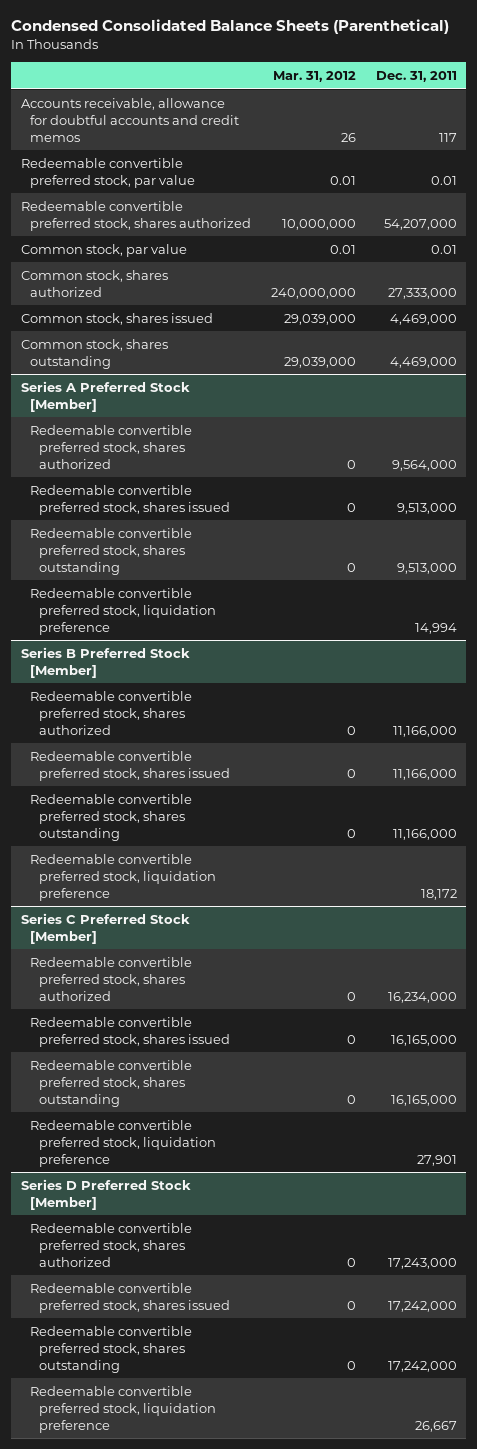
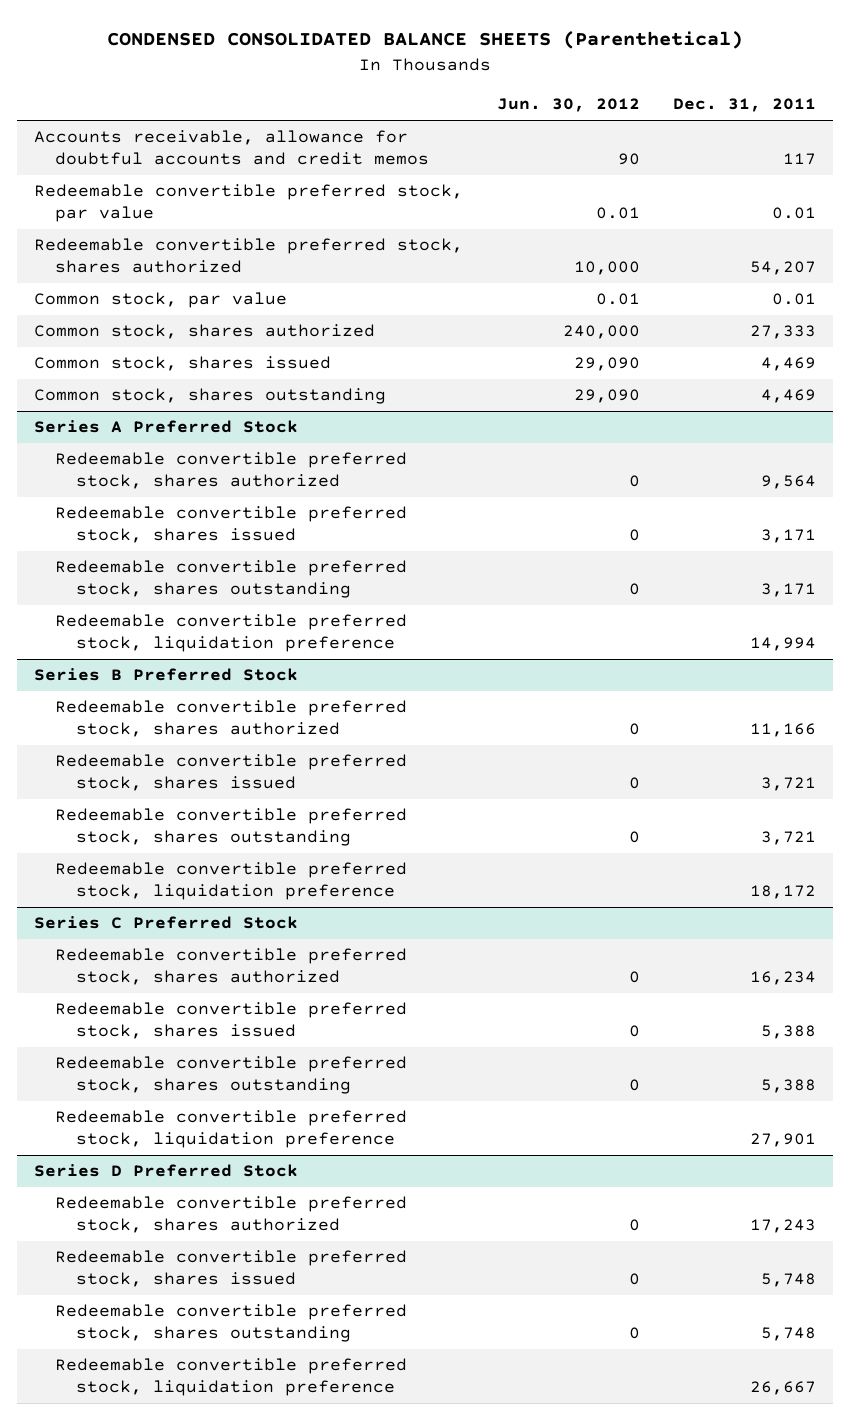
[10,19,449,35] Condensed Consolidated Balance Sheets (Parenthetical) -> [107,31,744,50] CONDENSED CONSOLIDATED BALANCE SHEETS (Parenthetical)
[272,70,356,82] Mar. 31, 2012 -> none
none -> [496,98,640,113] Jun. 30, 2012
[383,218,457,230] 54,207,000 -> [749,260,816,275] 54,207
[387,287,457,299] 27,333,000 -> [749,325,816,340] 27,333
[389,313,457,325] 4,469,000 -> [760,357,816,372] 4,469
[389,356,457,368] 4,469,000 -> [760,389,816,404] 4,469
[20,380,190,412] Series A Preferred Stock [Member] -> [34,420,299,434] Series A Preferred Stock
[391,459,457,471] 9,564,000 -> [760,474,816,489] 9,564
[396,502,457,514] 9,513,000 -> [760,528,816,543] 3,171
[396,562,457,574] 9,513,000 -> [760,582,816,597] 3,171
[20,646,190,678] Series B Preferred Stock [Member] -> [34,668,299,682] Series B Preferred Stock
[392,725,457,737] 11,166,000 -> [749,722,816,737] 11,166
[392,768,457,780] 11,166,000 -> [760,776,816,791] 3,721
[392,828,457,840] 11,166,000 -> [760,830,816,845] 3,721
[20,912,190,944] Series C Preferred Stock [Member] -> [34,916,299,930] Series C Preferred Stock
[387,991,457,1003] 16,234,000 -> [749,970,816,985] 16,234
[390,1034,457,1046] 16,165,000 -> [760,1024,816,1039] 5,388
[390,1094,457,1106] 16,165,000 -> [760,1078,816,1093] 5,388
[20,1178,191,1210] Series D Preferred Stock [Member] -> [34,1164,299,1178] Series D Preferred Stock
[387,1257,457,1269] 17,243,000 -> [749,1218,816,1233] 17,243
[387,1300,457,1312] 17,242,000 -> [760,1272,816,1287] 5,748
[387,1360,457,1372] 17,242,000 -> [760,1326,816,1341] 5,748

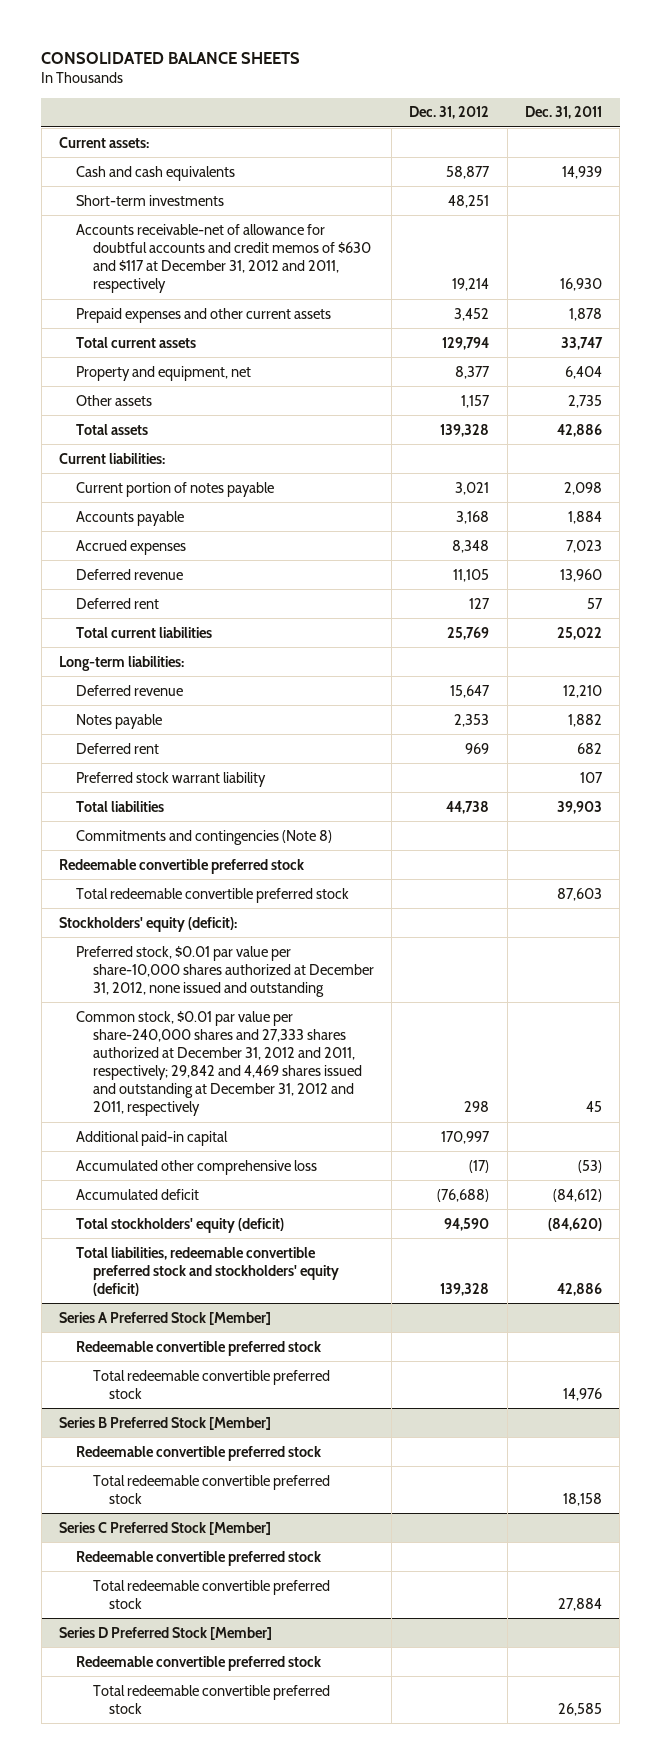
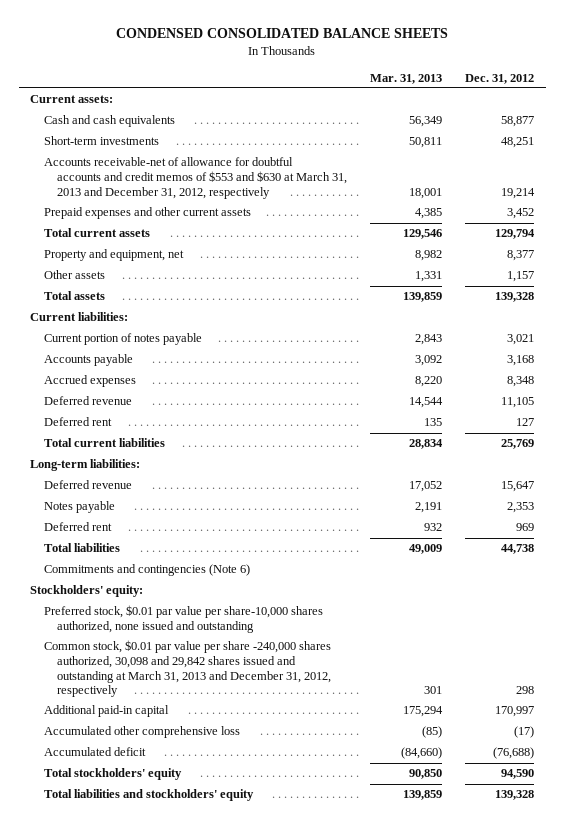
[41,51,301,64] CONSOLIDATED BALANCE SHEETS -> [116,28,449,39] CONDENSED CONSOLIDATED BALANCE SHEETS
[525,106,603,120] Dec. 31, 2011 -> none
none -> [370,73,443,84] Mar. 31, 2013
[75,223,371,294] Accounts receivable-net of allowance for doubtful accounts and credit memos of $630 and $117 at December 31, 2012 and 2011, respectively -> [43,157,348,199] Accounts receivable-net of allowance for doubtful accounts and credit memos of $553 and $630 at March 31, 2013 and December 31, 2012, respectively
[75,771,266,787] Preferred stock warrant liability -> none
[59,858,305,874] Redeemable convertible preferred stock -> none
[75,887,349,903] Total redeemable convertible preferred stock -> none
[75,829,332,845] Commitments and contingencies (Note 8) -> [43,564,250,577] Commitments and contingencies (Note 6)
[59,916,238,932] Stockholders' equity (deficit): -> [30,585,144,598] Stockholders' equity:
[75,945,374,997] Preferred stock, $0.01 par value per share-10,000 shares authorized at December 31, 2012, none issued and outstanding -> [43,605,323,633] Preferred stock, $0.01 par value per share-10,000 shares authorized, none issued and outstanding
[75,1010,362,1117] Common stock, $0.01 par value per share-240,000 shares and 27,333 shares authorized at December 31, 2012 and 2011, respectively; 29,842 and 4,469 shares issued and outstanding at December 31, 2012 and 2011, respectively -> [43,640,332,698] Common stock, $0.01 par value per share -240,000 shares authorized, 30,098 and 29,842 shares issued and outstanding at March 31, 2013 and December 31, 2012, respectively
[59,1311,272,1325] Series A Preferred Stock [Member] -> none
[75,1340,321,1356] Redeemable convertible preferred stock -> none
[92,1369,330,1399] Total redeemable convertible preferred stock -> none
[59,1416,272,1430] Series B Preferred Stock [Member] -> none
[75,1445,321,1461] Redeemable convertible preferred stock -> none
[92,1474,330,1504] Total redeemable convertible preferred stock -> none
[59,1521,272,1535] Series C Preferred Stock [Member] -> none
[75,1550,321,1566] Redeemable convertible preferred stock -> none
[92,1579,330,1609] Total redeemable convertible preferred stock -> none
[59,1626,273,1640] Series D Preferred Stock [Member] -> none
[75,1655,321,1671] Redeemable convertible preferred stock -> none
[92,1684,330,1714] Total redeemable convertible preferred stock -> none
[75,1217,284,1233] Total stockholders' equity (deficit) -> [43,768,182,781] Total stockholders' equity
[75,1246,339,1296] Total liabilities, redeemable convertible preferred stock and stockholders' equity (deficit) -> [43,789,254,802] Total liabilities and stockholders' equity

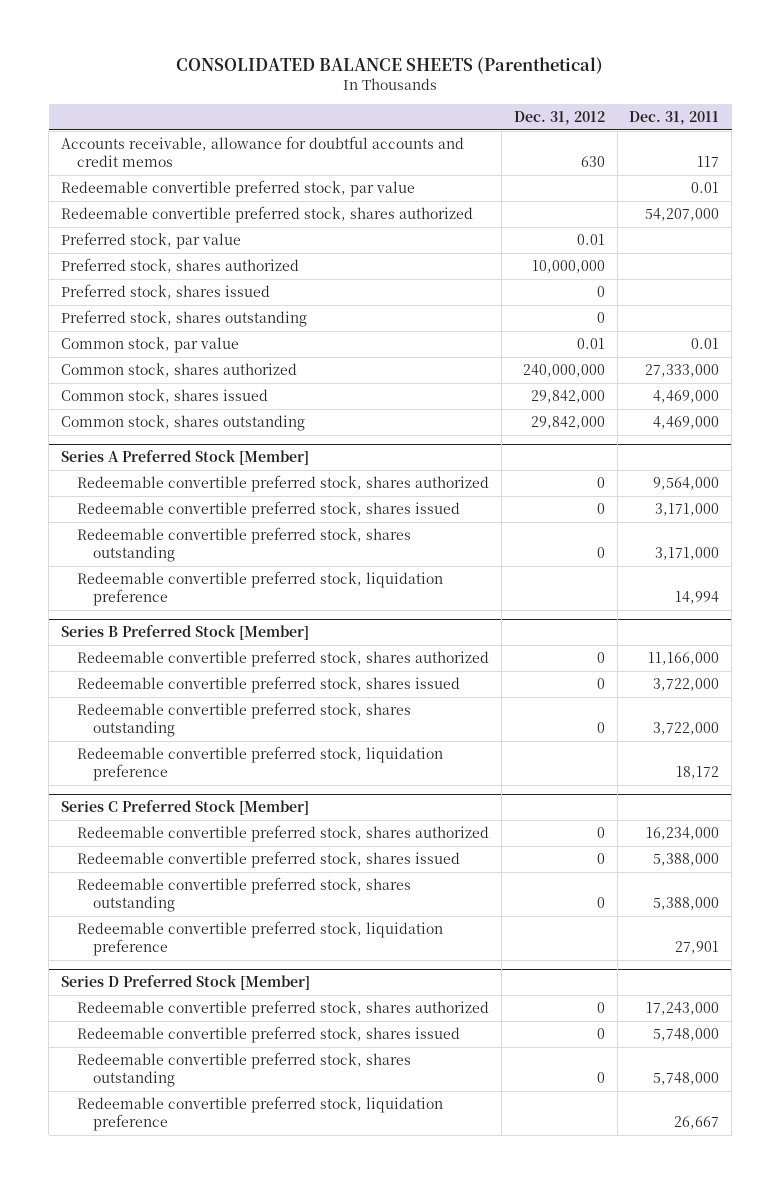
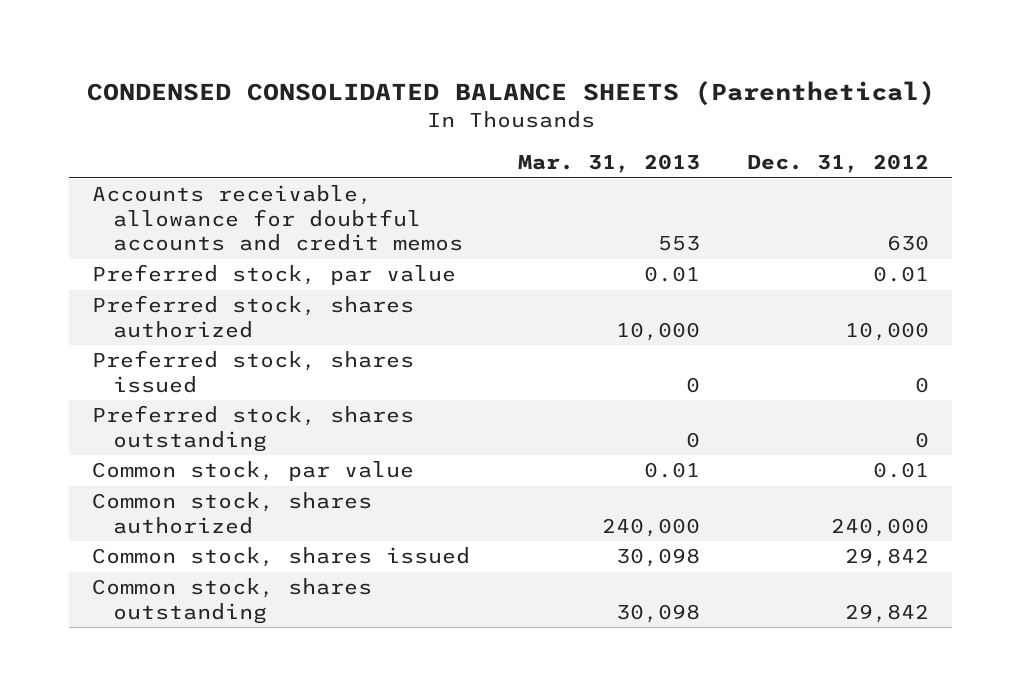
[176,56,604,74] CONSOLIDATED BALANCE SHEETS (Parenthetical) -> [86,80,935,106] CONDENSED CONSOLIDATED BALANCE SHEETS (Parenthetical)
[629,111,720,126] Dec. 31, 2011 -> none
none -> [517,154,700,174] Mar. 31, 2013
[61,180,416,198] Redeemable convertible preferred stock, par value -> none
[61,206,474,224] Redeemable convertible preferred stock, shares authorized -> none
[531,260,605,274] 10,000,000 -> [844,321,929,341] 10,000
[61,450,310,466] Series A Preferred Stock [Member] -> none
[77,475,490,493] Redeemable convertible preferred stock, shares authorized -> none
[77,501,461,519] Redeemable convertible preferred stock, shares issued -> none
[77,527,412,563] Redeemable convertible preferred stock, shares outstanding -> none
[77,571,444,607] Redeemable convertible preferred stock, liquidation preference -> none
[61,625,310,641] Series B Preferred Stock [Member] -> none
[77,650,490,668] Redeemable convertible preferred stock, shares authorized -> none
[77,676,461,694] Redeemable convertible preferred stock, shares issued -> none
[77,702,412,738] Redeemable convertible preferred stock, shares outstanding -> none
[77,746,444,782] Redeemable convertible preferred stock, liquidation preference -> none
[61,800,310,816] Series C Preferred Stock [Member] -> none
[77,825,490,843] Redeemable convertible preferred stock, shares authorized -> none
[77,851,461,869] Redeemable convertible preferred stock, shares issued -> none
[77,877,412,913] Redeemable convertible preferred stock, shares outstanding -> none
[77,921,444,957] Redeemable convertible preferred stock, liquidation preference -> none
[61,975,311,991] Series D Preferred Stock [Member] -> none
[77,1000,490,1018] Redeemable convertible preferred stock, shares authorized -> none
[77,1026,461,1044] Redeemable convertible preferred stock, shares issued -> none
[77,1052,412,1088] Redeemable convertible preferred stock, shares outstanding -> none
[77,1096,444,1132] Redeemable convertible preferred stock, liquidation preference -> none
[522,364,605,378] 240,000,000 -> [830,517,929,537] 240,000
[530,390,605,404] 29,842,000 -> [844,548,929,568] 29,842
[530,416,605,430] 29,842,000 -> [844,603,929,623] 29,842

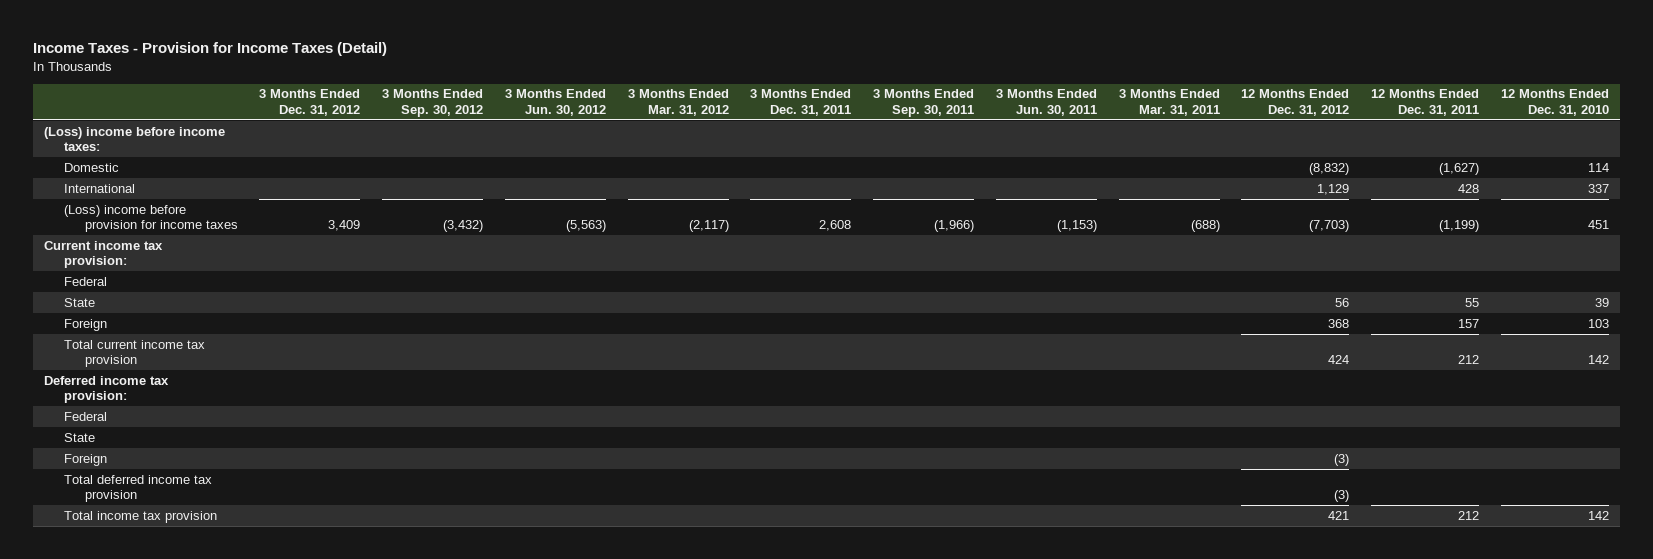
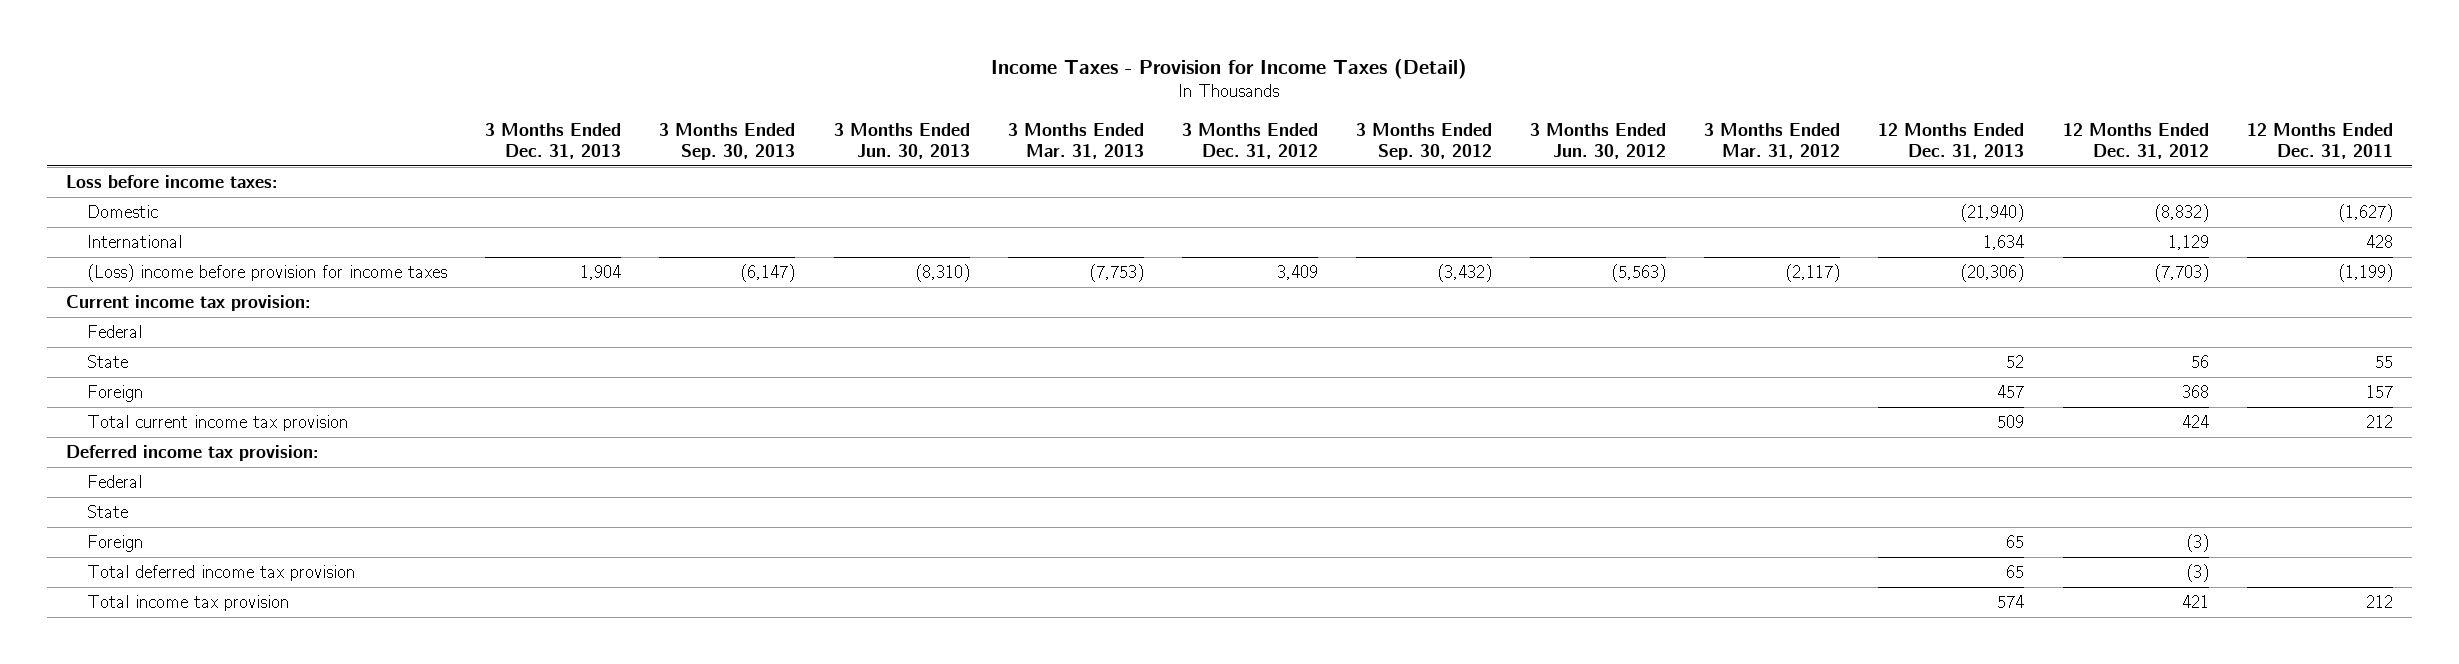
[750,89,852,117] 3 Months Ended Dec. 31, 2011 -> none
[873,89,975,118] 3 Months Ended Sep. 30, 2011 -> none
[995,89,1097,117] 3 Months Ended Jun. 30, 2011 -> none
[1118,89,1220,117] 3 Months Ended Mar. 31, 2011 -> none
[1500,89,1609,117] 12 Months Ended Dec. 31, 2010 -> none
none -> [485,122,622,159] 3 Months Ended Dec. 31, 2013
none -> [659,122,796,160] 3 Months Ended Sep. 30, 2013
none -> [833,122,970,159] 3 Months Ended Jun. 30, 2013
none -> [1007,122,1144,159] 3 Months Ended Mar. 31, 2013
none -> [1878,122,2025,159] 12 Months Ended Dec. 31, 2013
[44,126,226,152] (Loss) income before income taxes: -> [65,174,278,188] Loss before income taxes:

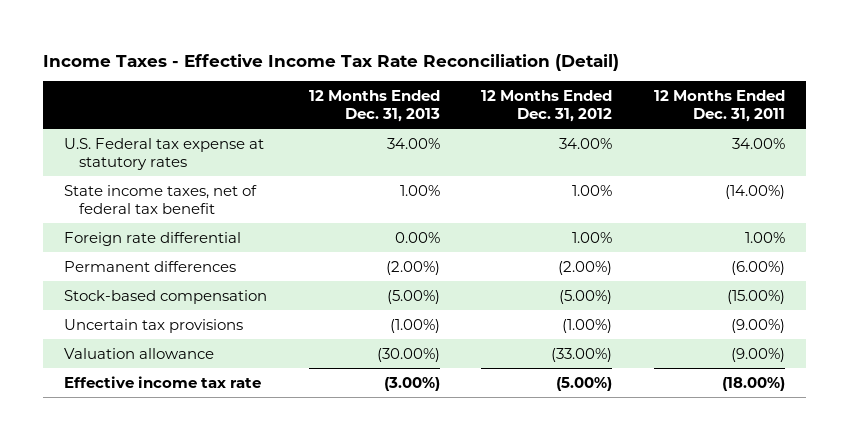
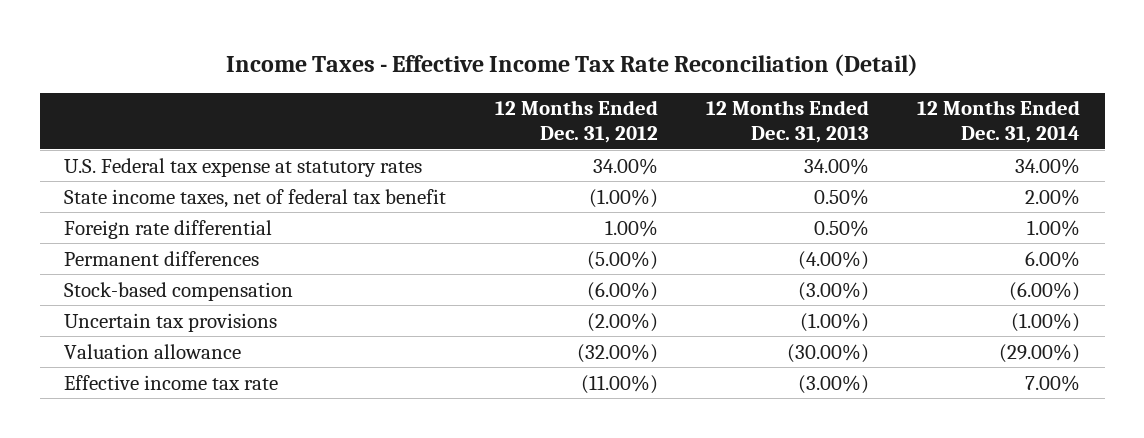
[653,90,785,123] 12 Months Ended Dec. 31, 2011 -> none
none -> [917,100,1081,144] 12 Months Ended Dec. 31, 2014
[399,184,440,196] 1.00% -> [813,188,869,206] 0.50%
[572,184,613,196] 1.00% -> [588,188,658,208] (1.00%)
[394,231,440,243] 0.00% -> [813,219,869,237] 0.50%
[385,260,440,275] (2.00%) -> [797,250,869,270] (4.00%)
[558,260,613,275] (2.00%) -> [586,250,658,270] (5.00%)
[386,289,440,304] (5.00%) -> [797,281,869,301] (3.00%)
[559,289,613,304] (5.00%) -> [586,281,658,301] (6.00%)
[562,318,613,333] (1.00%) -> [586,312,658,332] (2.00%)
[551,347,613,362] (33.00%) -> [576,343,658,363] (32.00%)
[556,376,613,391] (5.00%) -> [580,374,658,394] (11.00%)

